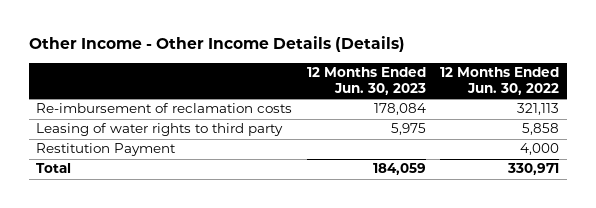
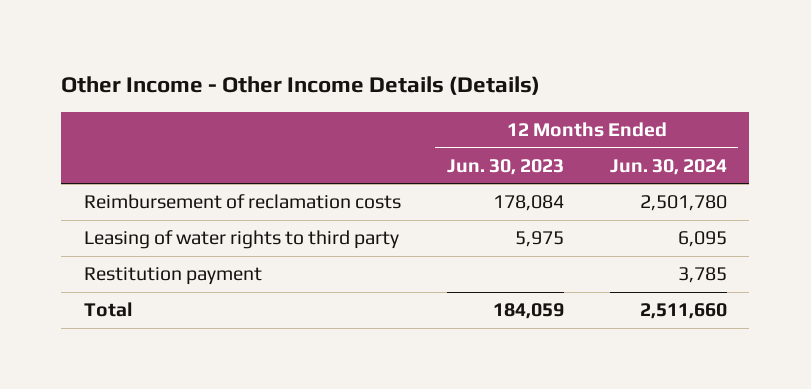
[440,67,560,96] 12 Months Ended Jun. 30, 2022 -> none
none -> [609,158,727,175] Jun. 30, 2024
[36,103,293,114] Re-imbursement of reclamation costs -> [84,194,402,210] Reimbursement of reclamation costs
[36,143,177,157] Restitution Payment -> [84,267,263,286] Restitution payment

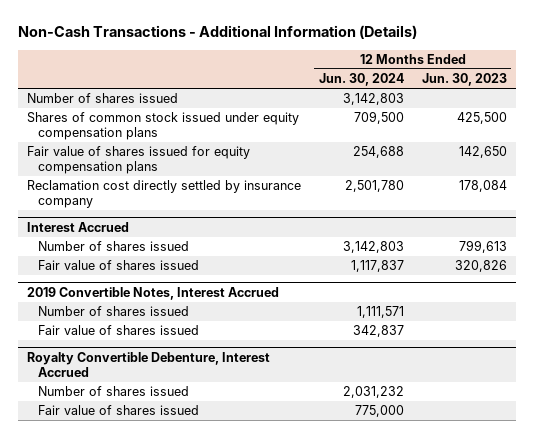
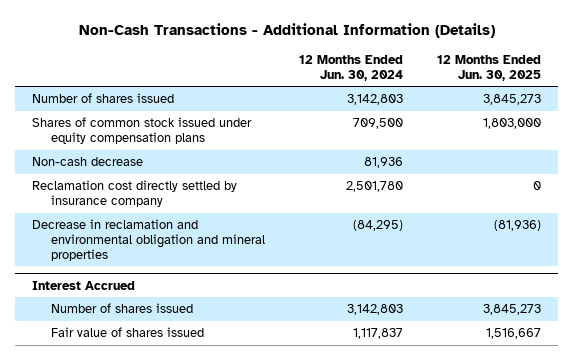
[421,73,507,87] Jun. 30, 2023 -> none
none -> [437,54,542,81] 12 Months Ended Jun. 30, 2025
[26,146,250,175] Fair value of shares issued for equity compensation plans -> none
none -> [32,157,144,167] Non-cash decrease
none -> [32,219,265,261] Decrease in reclamation and environmental obligation and mineral properties
[26,286,279,300] 2019 Convertible Notes, Interest Accrued -> none
[37,306,189,317] Number of shares issued -> none
[37,325,199,336] Fair value of shares issued -> none
[26,351,270,377] Royalty Convertible Debenture, Interest Accrued -> none
[37,386,189,397] Number of shares issued -> none
[37,405,199,416] Fair value of shares issued -> none

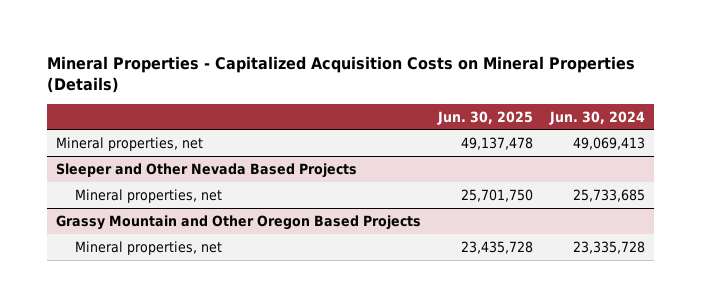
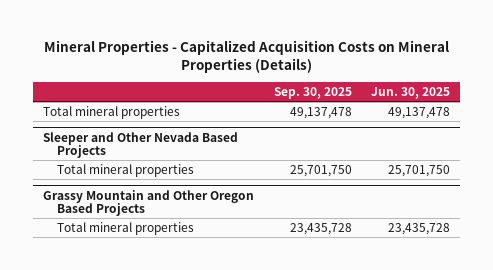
[549,110,646,125] Jun. 30, 2024 -> none
none -> [273,86,352,99] Sep. 30, 2025
[55,136,203,151] Mineral properties, net -> [43,105,181,119] Total mineral properties
[75,188,223,203] Mineral properties, net -> [57,163,195,177] Total mineral properties
[75,240,223,255] Mineral properties, net -> [57,221,195,235] Total mineral properties

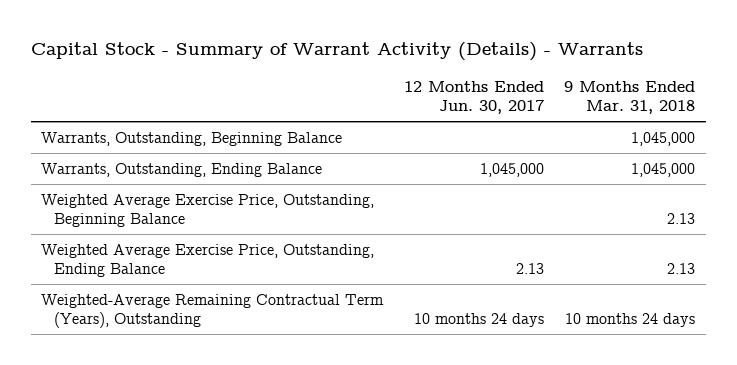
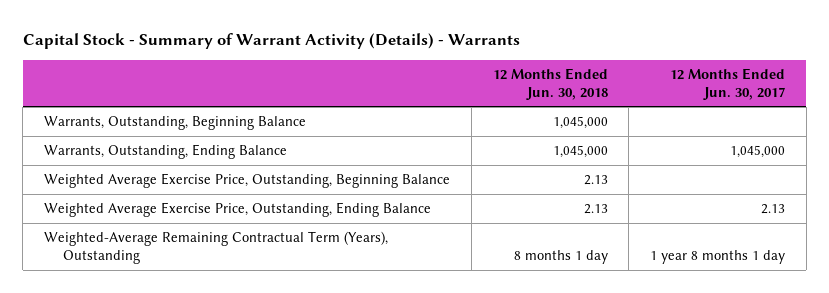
[564,80,696,115] 9 Months Ended Mar. 31, 2018 -> none
none -> [492,67,608,100] 12 Months Ended Jun. 30, 2018
[413,313,544,328] 10 months 24 days -> [650,250,786,265] 1 year 8 months 1 day

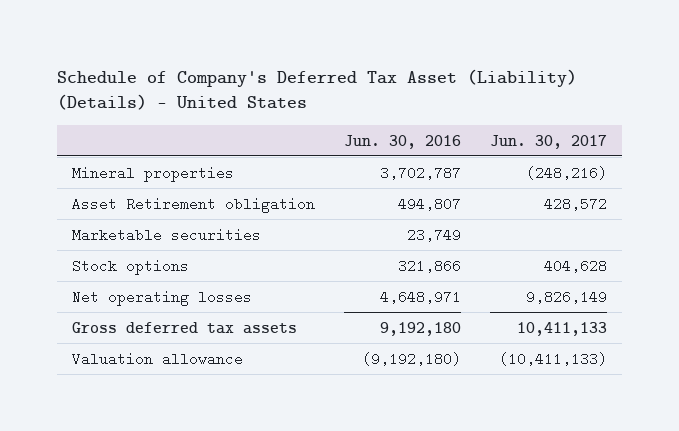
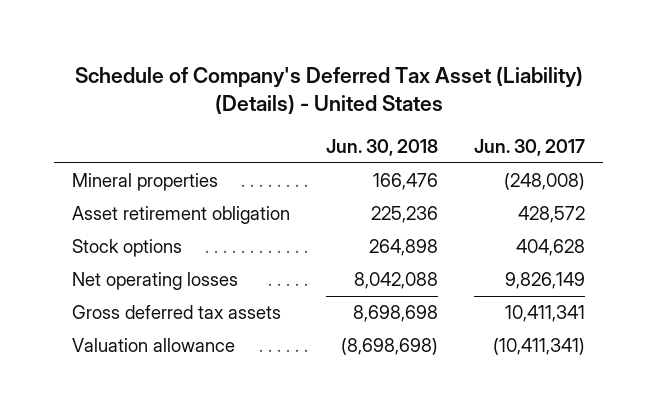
[343,134,461,149] Jun. 30, 2016 -> none
none -> [326,138,439,156] Jun. 30, 2018
[71,227,261,242] Marketable securities -> none
[526,165,608,180] (248,216) -> [504,173,586,191] (248,008)
[71,196,315,213] Asset Retirement obligation -> [72,206,291,225] Asset retirement obligation
[517,321,608,336] 10,411,133 -> [505,305,586,323] 10,411,341
[499,351,608,366] (10,411,133) -> [493,338,586,356] (10,411,341)

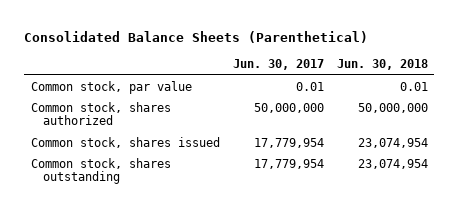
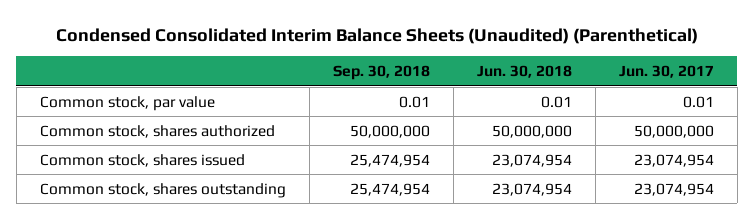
[24,31,369,44] Consolidated Balance Sheets (Parenthetical) -> [55,27,698,44] Condensed Consolidated Interim Balance Sheets (Unaudited) (Parenthetical)
none -> [332,65,430,81] Sep. 30, 2018
[253,137,324,148] 17,779,954 -> [633,153,714,167] 23,074,954
[253,158,324,169] 17,779,954 -> [633,182,714,196] 23,074,954

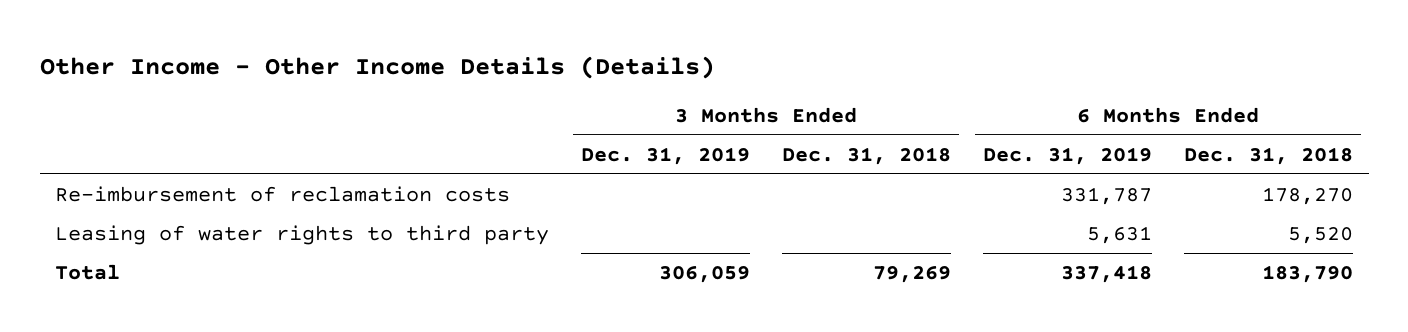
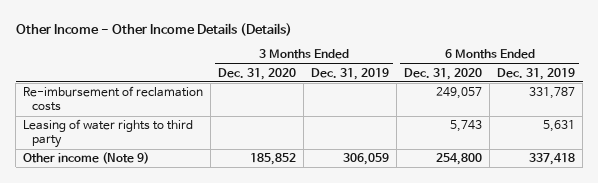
[782,146,952,165] Dec. 31, 2018 -> none
[1183,146,1353,165] Dec. 31, 2018 -> none
none -> [218,67,297,80] Dec. 31, 2020
none -> [404,67,483,80] Dec. 31, 2020
[55,263,121,280] Total -> [23,152,150,165] Other income (Note 9)

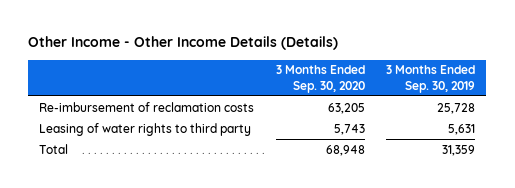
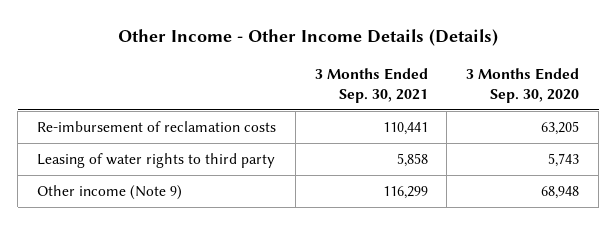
[386,65,476,93] 3 Months Ended Sep. 30, 2019 -> none
none -> [314,67,428,103] 3 Months Ended Sep. 30, 2021
[39,143,69,154] Total -> [36,185,182,201] Other income (Note 9)

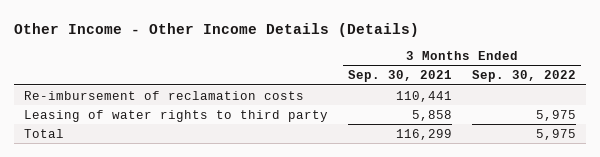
[466,67,580,103] 3 Months Ended Sep. 30, 2020 -> none
none -> [471,70,576,83] Sep. 30, 2022
[36,185,182,201] Other income (Note 9) -> [24,128,65,138] Total

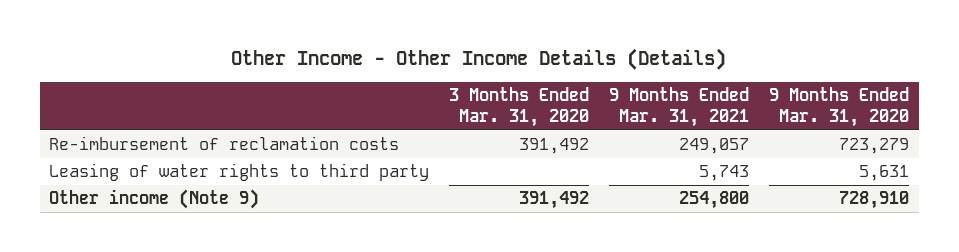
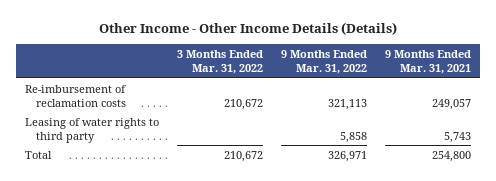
[449,86,590,128] 3 Months Ended Mar. 31, 2020 -> none
[769,86,910,128] 9 Months Ended Mar. 31, 2020 -> none
none -> [177,50,264,75] 3 Months Ended Mar. 31, 2022
none -> [281,50,368,75] 9 Months Ended Mar. 31, 2022
[49,189,260,210] Other income (Note 9) -> [25,150,53,159] Total

